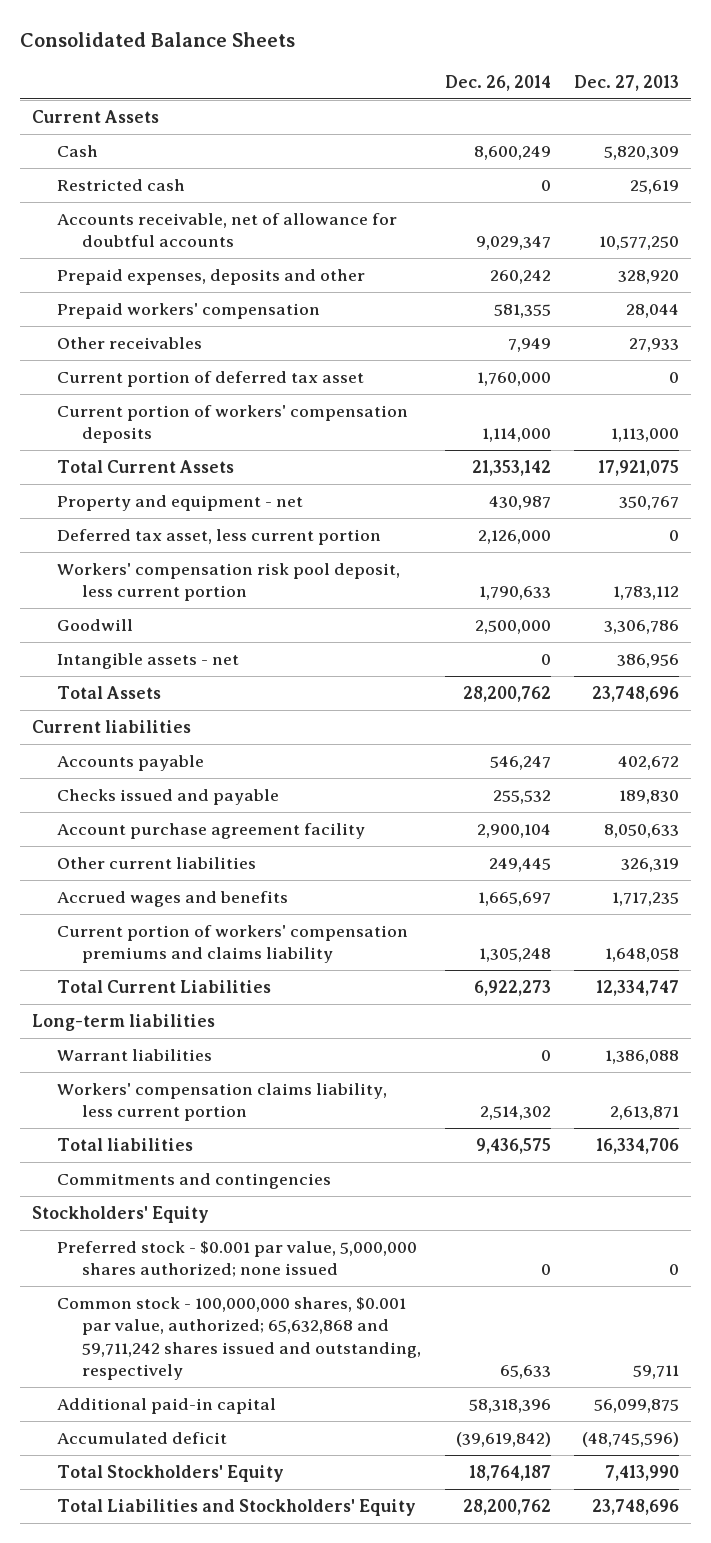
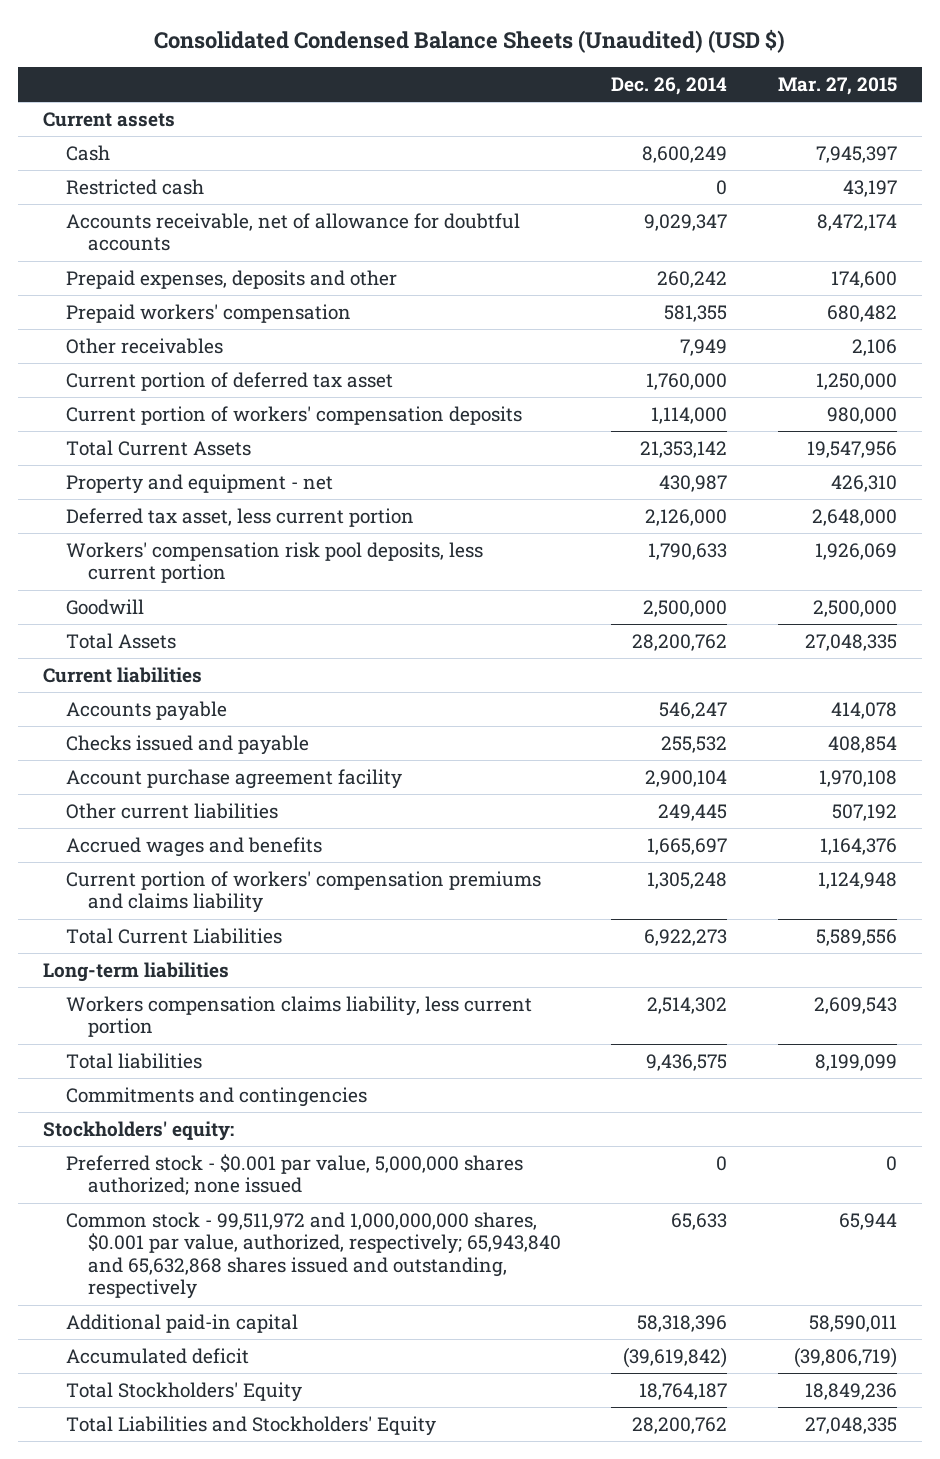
[19,32,295,48] Consolidated Balance Sheets -> [154,28,786,53] Consolidated Condensed Balance Sheets (Unaudited) (USD $)
[574,74,680,91] Dec. 27, 2013 -> none
none -> [777,77,897,96] Mar. 27, 2015
[31,110,159,124] Current Assets -> [43,112,176,128] Current assets
[57,563,401,602] Workers' compensation risk pool deposit, less current portion -> [65,542,483,584] Workers' compensation risk pool deposits, less current portion
[57,653,240,670] Intangible assets - net -> none
[57,1049,213,1062] Warrant liabilities -> none
[57,1083,388,1122] Workers' compensation claims liability, less current portion -> [65,996,532,1038] Workers compensation claims liability, less current portion
[31,1206,209,1224] Stockholders' Equity -> [43,1121,235,1142] Stockholders' equity:
[57,1297,422,1380] Common stock - 100,000,000 shares, $0.001 par value, authorized; 65,632,868 and 59,711,242 shares issued and outstanding, respectively -> [65,1212,561,1300] Common stock - 99,511,972 and 1,000,000,000 shares, $0.001 par value, authorized, respectively; 65,943,840 and 65,632,868 shares issued and outstanding, respectively

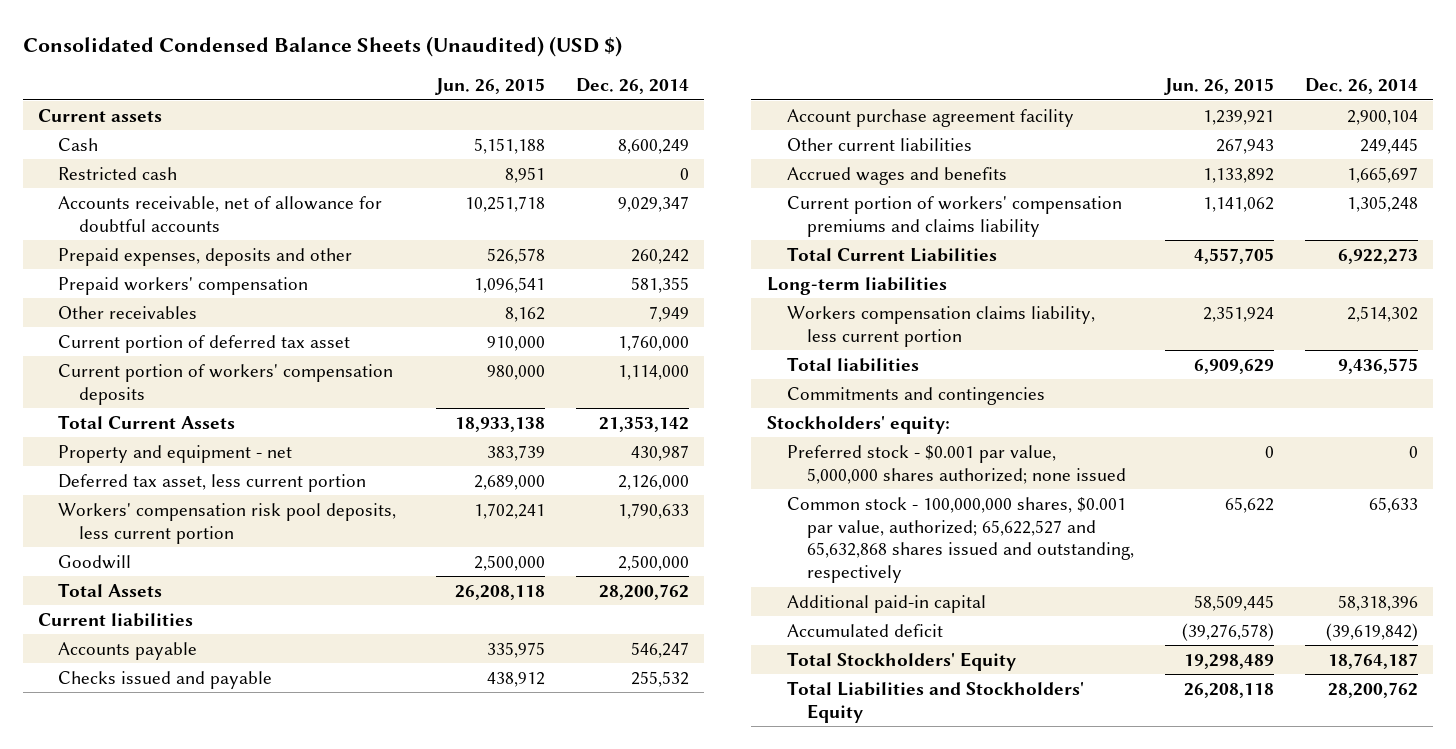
[777,77,897,96] Mar. 27, 2015 -> none
none -> [435,78,546,96] Jun. 26, 2015
[65,1212,561,1300] Common stock - 99,511,972 and 1,000,000,000 shares, $0.001 par value, authorized, respectively; 65,943,840 and 65,632,868 shares issued and outstanding, respectively -> [786,496,1135,584] Common stock - 100,000,000 shares, $0.001 par value, authorized; 65,622,527 and 65,632,868 shares issued and outstanding, respectively

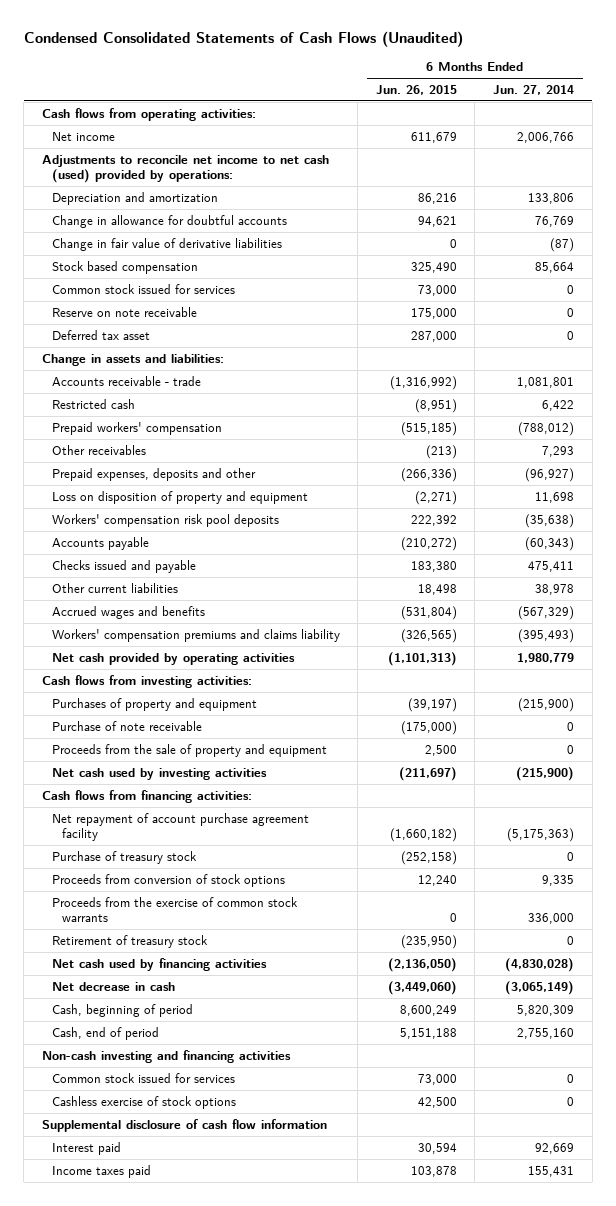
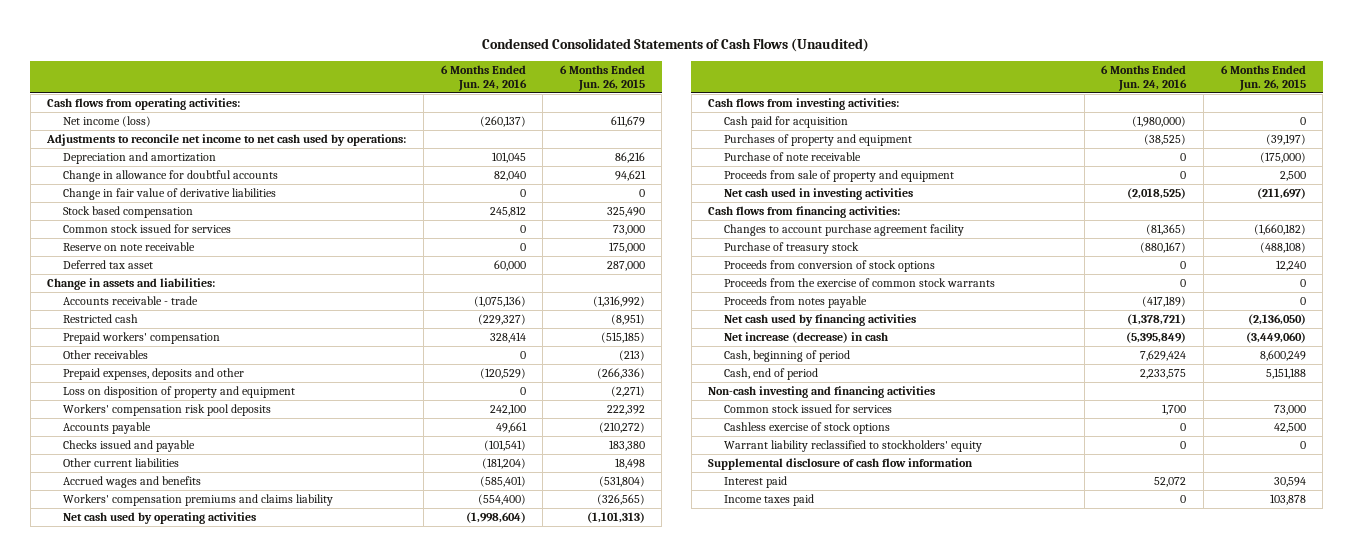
[493,84,575,95] Jun. 27, 2014 -> none
none -> [440,64,527,91] 6 Months Ended Jun. 24, 2016
[51,131,115,141] Net income -> [62,116,151,128] Net income (loss)
[41,154,329,183] Adjustments to reconcile net income to net cash (used) provided by operations: -> [46,134,407,147] Adjustments to reconcile net income to net cash used by operations:
[51,652,295,665] Net cash provided by operating activities -> [62,512,256,525] Net cash used by operating activities
none -> [723,116,848,129] Cash paid for acquisition
[51,743,327,757] Proceeds from the sale of property and equipment -> [723,170,954,183] Proceeds from sale of property and equipment
[51,767,267,780] Net cash used by investing activities -> [723,188,913,201] Net cash used in investing activities
[51,812,309,841] Net repayment of account purchase agreement facility -> [723,224,964,237] Changes to account purchase agreement facility
[400,850,457,865] (252,158) -> [1259,242,1306,254] (488,108)
[51,934,208,948] Retirement of treasury stock -> none
none -> [723,296,867,309] Proceeds from notes payable
[51,981,175,991] Net decrease in cash -> [723,332,888,344] Net increase (decrease) in cash
none -> [723,440,982,453] Warrant liability reclassified to stockholders' equity

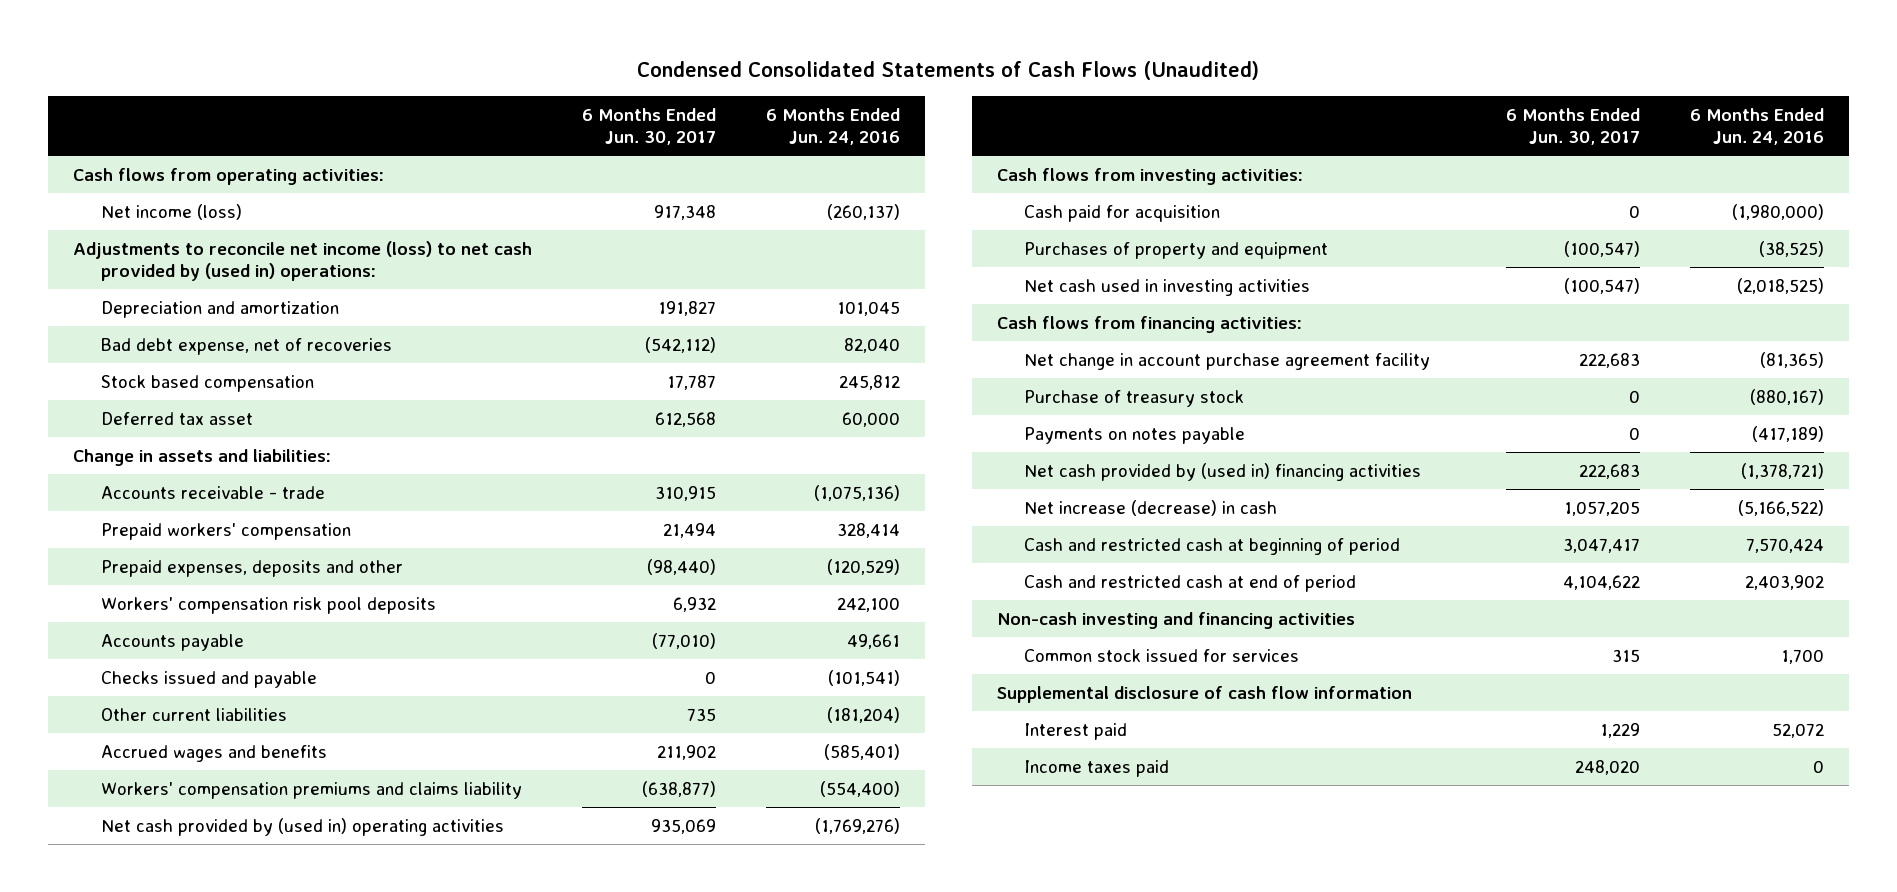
[559,64,645,91] 6 Months Ended Jun. 26, 2015 -> none
none -> [582,107,717,145] 6 Months Ended Jun. 30, 2017
[46,134,407,147] Adjustments to reconcile net income to net cash used by operations: -> [73,240,533,282] Adjustments to reconcile net income (loss) to net cash provided by (used in) operations:
[62,188,276,201] Change in fair value of derivative liabilities -> none
[62,170,278,183] Change in allowance for doubtful accounts -> [100,337,392,355] Bad debt expense, net of recoveries
[62,224,231,234] Common stock issued for services -> none
[62,242,195,252] Reserve on note receivable -> none
[62,314,138,324] Restricted cash -> none
[62,350,148,360] Other receivables -> none
[62,386,295,399] Loss on disposition of property and equipment -> none
[62,512,256,525] Net cash used by operating activities -> [100,817,504,836] Net cash provided by (used in) operating activities
[465,512,526,524] (1,998,604) -> [815,817,901,834] (1,769,276)
[723,152,861,162] Purchase of note receivable -> none
[723,170,954,183] Proceeds from sale of property and equipment -> none
[723,224,964,237] Changes to account purchase agreement facility -> [1024,352,1431,370] Net change in account purchase agreement facility
[723,260,935,273] Proceeds from conversion of stock options -> none
[723,278,995,288] Proceeds from the exercise of common stock warrants -> none
[723,296,867,309] Proceeds from notes payable -> [1024,426,1246,444] Payments on notes payable
[723,314,916,327] Net cash used by financing activities -> [1024,462,1422,481] Net cash provided by (used in) financing activities
[1126,332,1187,344] (5,395,849) -> [1737,499,1824,516] (5,166,522)
[723,350,850,363] Cash, beginning of period -> [1024,537,1401,555] Cash and restricted cash at beginning of period
[1140,350,1187,362] 7,629,424 -> [1745,537,1824,553] 7,570,424
[723,368,818,381] Cash, end of period -> [1024,574,1357,592] Cash and restricted cash at end of period
[1140,369,1187,380] 2,233,575 -> [1744,574,1824,590] 2,403,902
[723,422,890,435] Cashless exercise of stock options -> none
[723,440,982,453] Warrant liability reclassified to stockholders' equity -> none

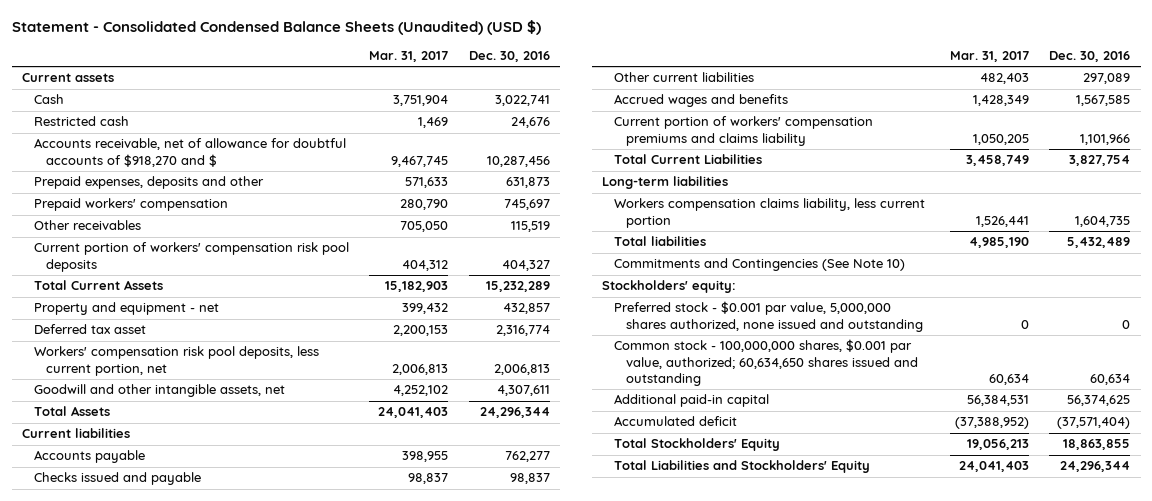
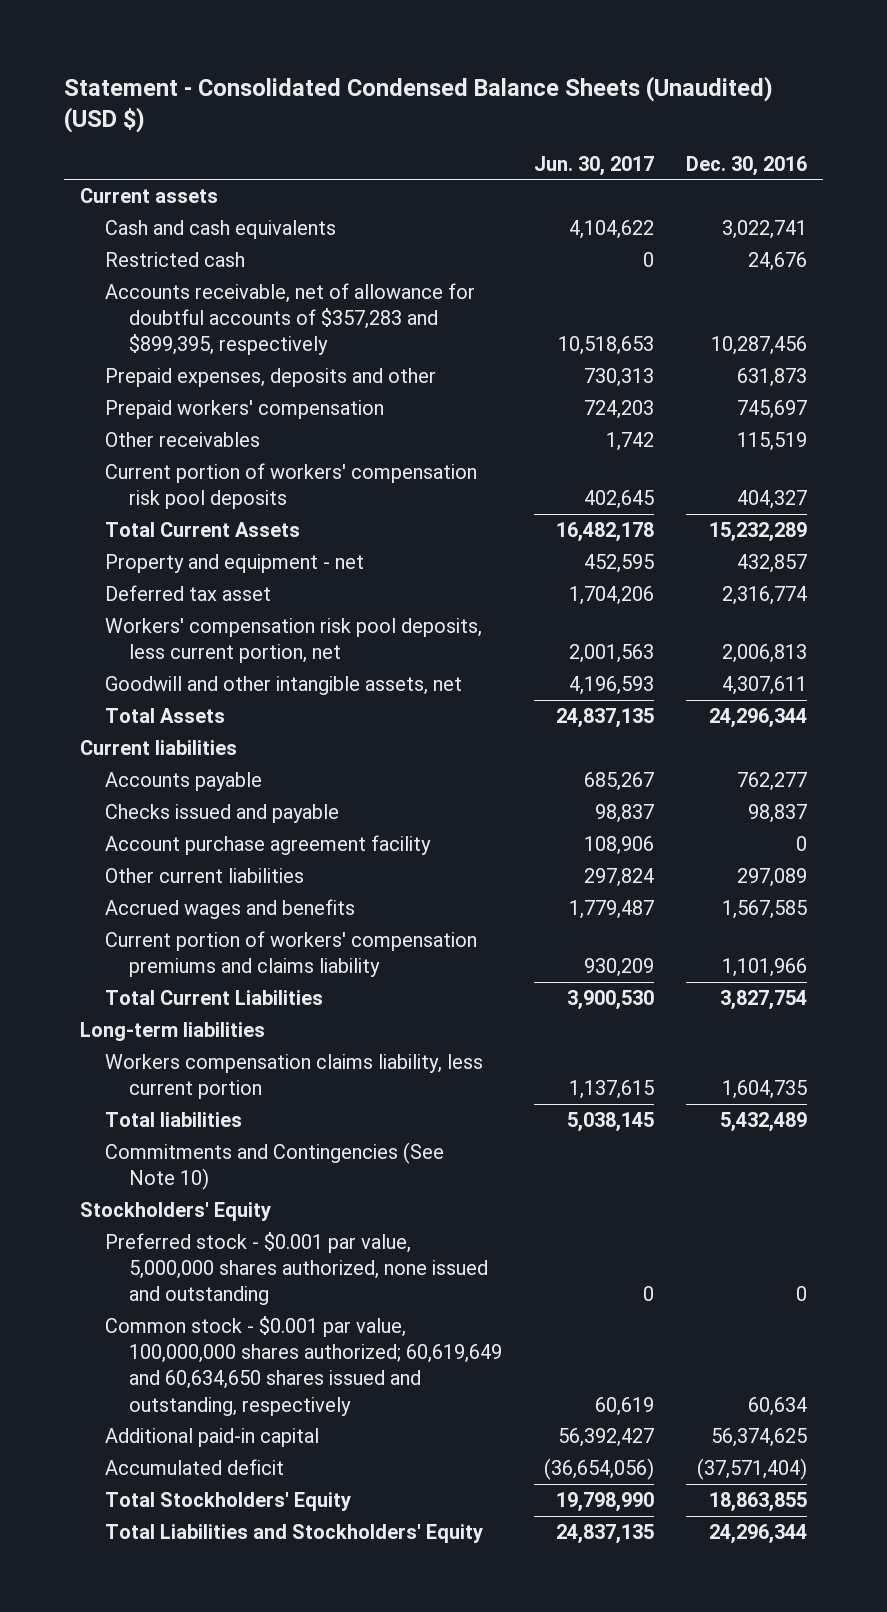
[369,51,449,63] Mar. 31, 2017 -> none
none -> [533,155,654,176] Jun. 30, 2017
[33,94,64,105] Cash -> [104,220,336,240] Cash and cash equivalents
[33,138,346,167] Accounts receivable, net of allowance for doubtful accounts of $918,270 and $ -> [104,283,475,356] Accounts receivable, net of allowance for doubtful accounts of $357,283 and $899,395, respectively
none -> [104,835,431,856] Account purchase agreement facility
[602,280,737,294] Stockholders' equity: -> [80,1202,272,1222] Stockholders' Equity
[614,339,919,386] Common stock - 100,000,000 shares, $0.001 par value, authorized; 60,634,650 shares issued and outstanding -> [104,1316,502,1416] Common stock - $0.001 par value, 100,000,000 shares authorized; 60,619,649 and 60,634,650 shares issued and outstanding, respectively

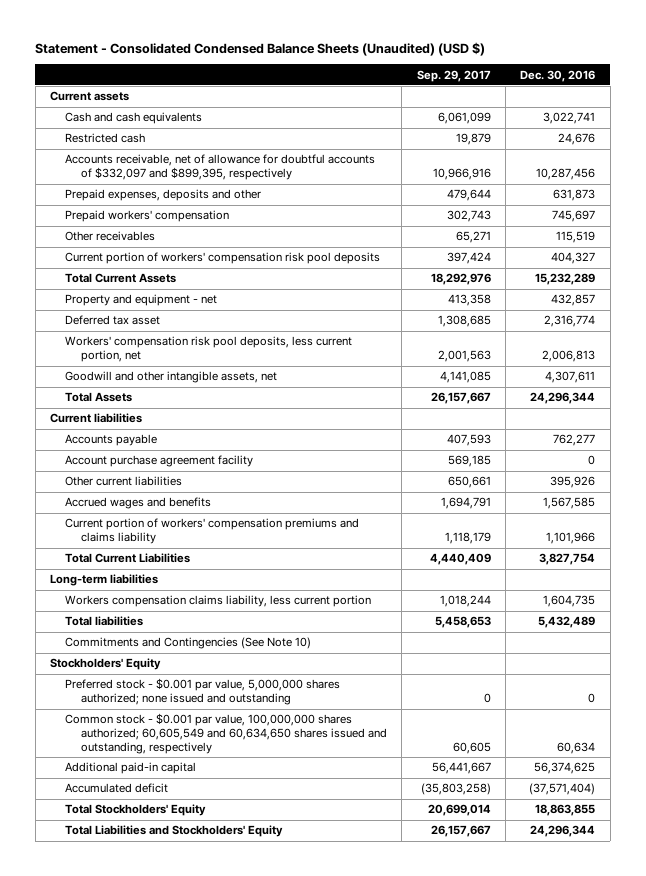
[533,155,654,176] Jun. 30, 2017 -> none
none -> [416,69,491,82] Sep. 29, 2017
[104,283,475,356] Accounts receivable, net of allowance for doubtful accounts of $357,283 and $899,395, respectively -> [65,154,376,181] Accounts receivable, net of allowance for doubtful accounts of $332,097 and $899,395, respectively
[104,804,339,824] Checks issued and payable -> none
[736,868,807,888] 297,089 -> [550,476,596,489] 395,926
[104,1232,488,1306] Preferred stock - $0.001 par value, 5,000,000 shares authorized, none issued and outstanding -> [65,678,341,706] Preferred stock - $0.001 par value, 5,000,000 shares authorized; none issued and outstanding
[104,1316,502,1416] Common stock - $0.001 par value, 100,000,000 shares authorized; 60,619,649 and 60,634,650 shares issued and outstanding, respectively -> [65,713,387,755] Common stock - $0.001 par value, 100,000,000 shares authorized; 60,605,549 and 60,634,650 shares issued and outstanding, respectively

